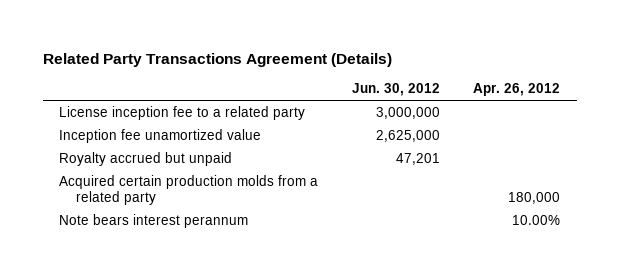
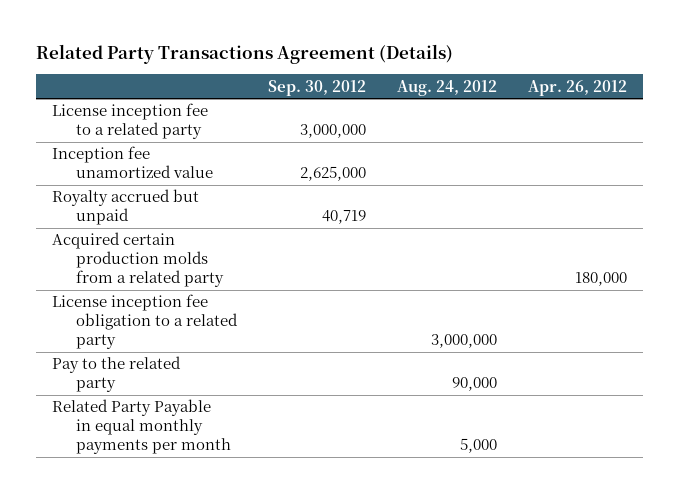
[351,83,440,97] Jun. 30, 2012 -> none
none -> [267,79,366,96] Sep. 30, 2012
none -> [397,79,498,96] Aug. 24, 2012
[59,214,249,229] Note bears interest perannum -> none
none -> [51,294,238,350] License inception fee obligation to a related party
none -> [51,356,181,393] Pay to the related party
none -> [51,399,231,455] Related Party Payable in equal monthly payments per month

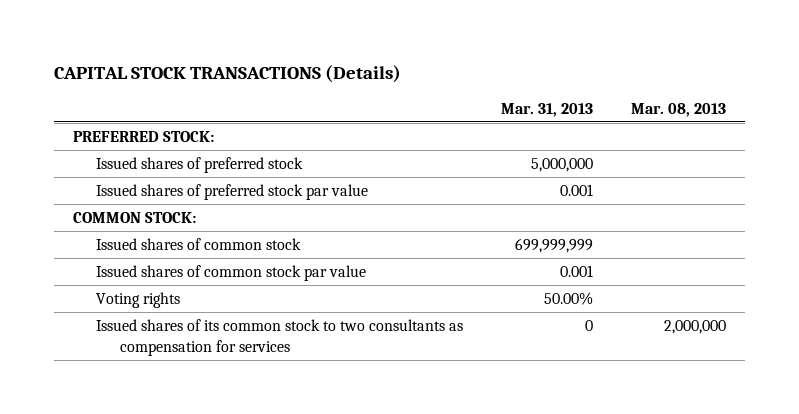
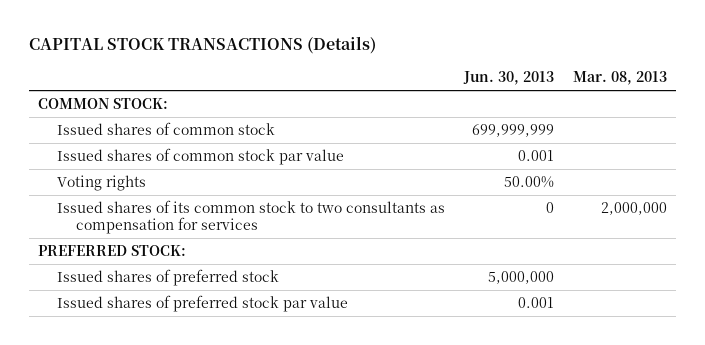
[501,102,594,117] Mar. 31, 2013 -> none
none -> [463,71,555,86] Jun. 30, 2013
[72,131,214,143] PREFERRED STOCK: -> [38,244,187,256] PREFERRED STOCK:
[96,157,304,174] Issued shares of preferred stock -> [57,268,280,286] Issued shares of preferred stock
[96,184,369,201] Issued shares of preferred stock par value -> [57,294,349,312] Issued shares of preferred stock par value

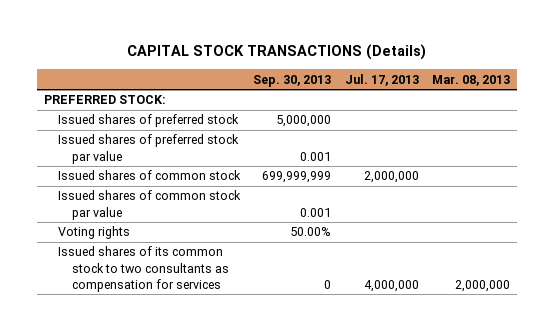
[463,71,555,86] Jun. 30, 2013 -> none
none -> [253,74,332,87] Sep. 30, 2013
none -> [344,73,419,86] Jul. 17, 2013
[38,97,169,109] COMMON STOCK: -> none
[38,244,187,256] PREFERRED STOCK: -> [43,95,166,105] PREFERRED STOCK:
[57,268,280,286] Issued shares of preferred stock -> [57,114,239,128] Issued shares of preferred stock
[57,294,349,312] Issued shares of preferred stock par value -> [57,134,239,164] Issued shares of preferred stock par value

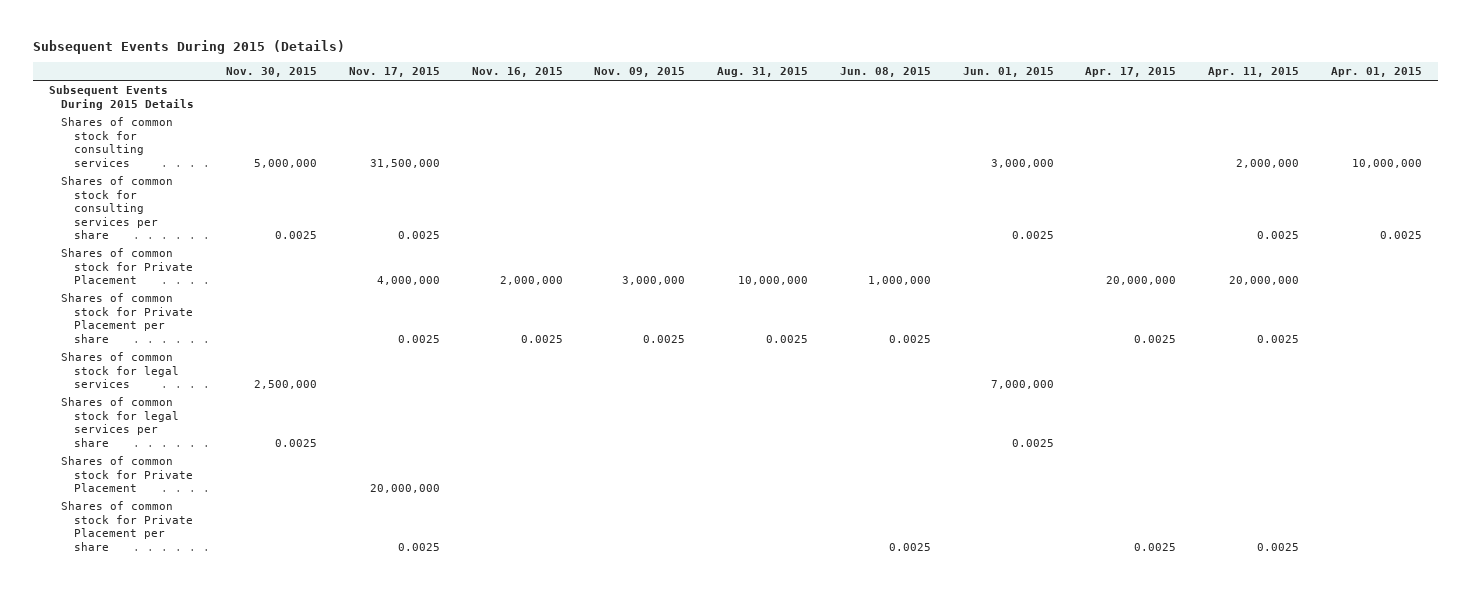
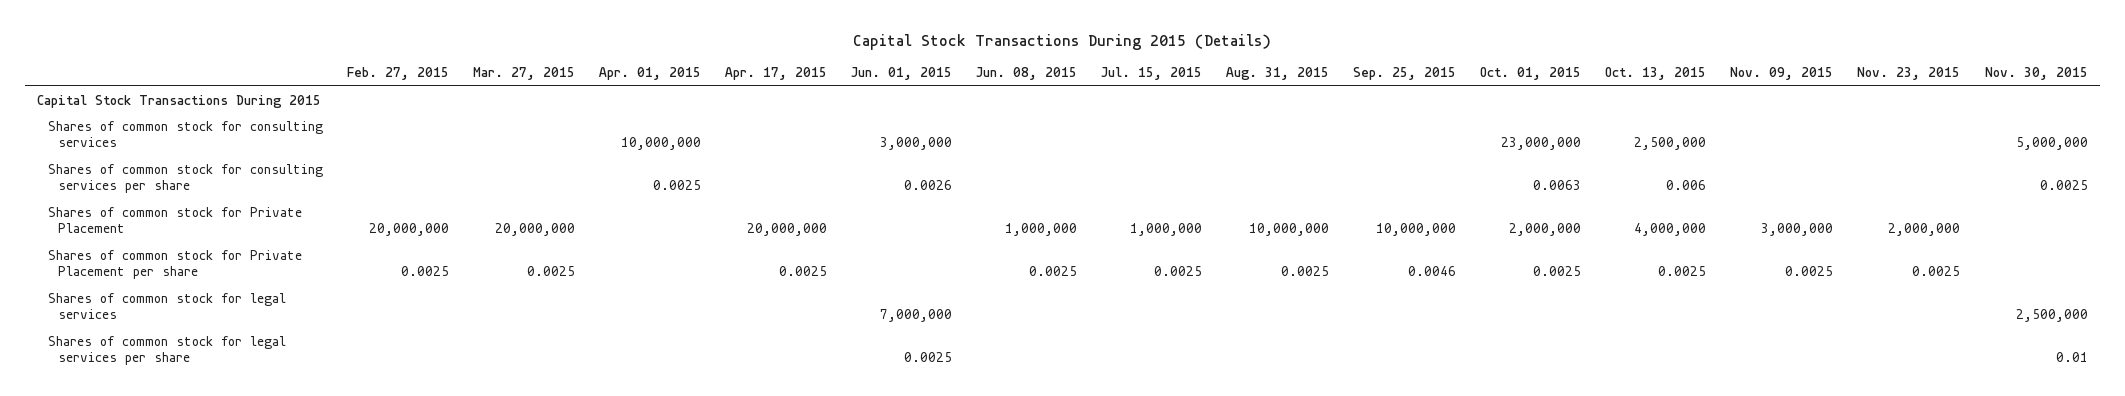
[33,39,346,54] Subsequent Events During 2015 (Details) -> [853,34,1272,51] Capital Stock Transactions During 2015 (Details)
[348,67,440,78] Nov. 17, 2015 -> none
[471,67,563,78] Nov. 16, 2015 -> none
[1207,67,1299,78] Apr. 11, 2015 -> none
none -> [346,67,449,81] Feb. 27, 2015
none -> [472,67,575,81] Mar. 27, 2015
none -> [1101,67,1203,81] Jul. 15, 2015
none -> [1353,67,1457,81] Sep. 25, 2015
none -> [1480,67,1582,81] Oct. 01, 2015
none -> [1605,67,1707,81] Oct. 13, 2015
none -> [1857,67,1961,81] Nov. 23, 2015
[49,85,195,110] Subsequent Events During 2015 Details -> none
none -> [37,94,322,108] Capital Stock Transactions During 2015
[1011,231,1054,240] 0.0025 -> [904,180,953,191] 0.0026
[61,456,193,493] Shares of common stock for Private Placement -> none
[61,501,193,551] Shares of common stock for Private Placement per share -> none
[275,438,318,447] 0.0025 -> [2055,352,2088,363] 0.01

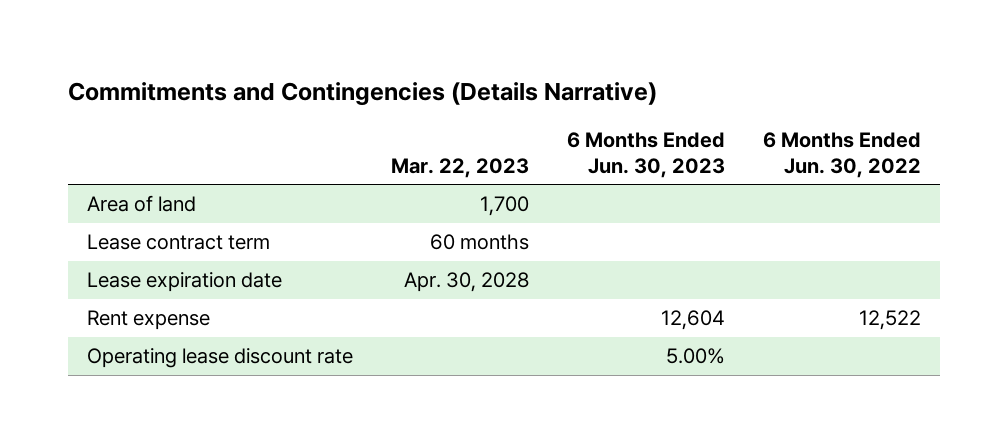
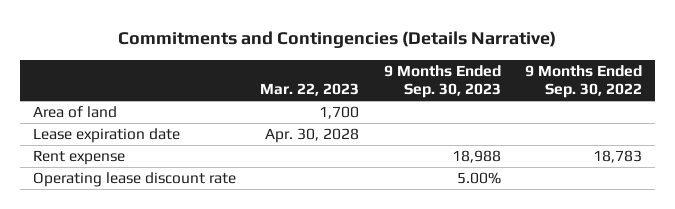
[567,131,726,179] 6 Months Ended Jun. 30, 2023 -> none
[763,131,922,179] 6 Months Ended Jun. 30, 2022 -> none
none -> [383,64,501,99] 9 Months Ended Sep. 30, 2023
none -> [525,64,643,99] 9 Months Ended Sep. 30, 2022
[86,234,270,251] Lease contract term -> none

